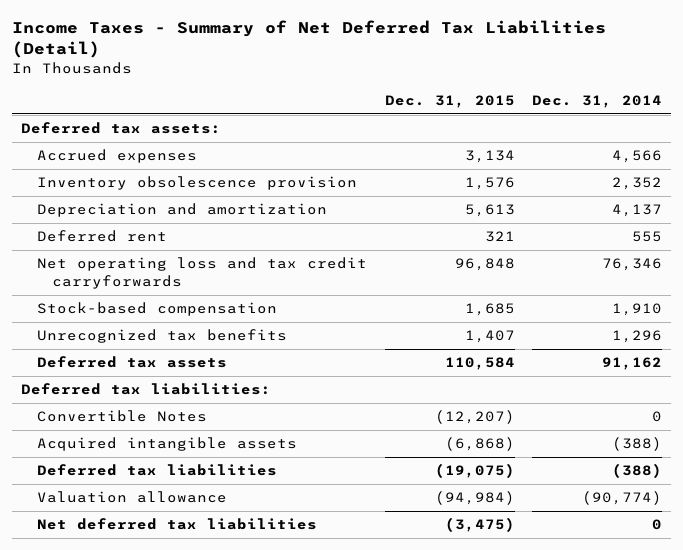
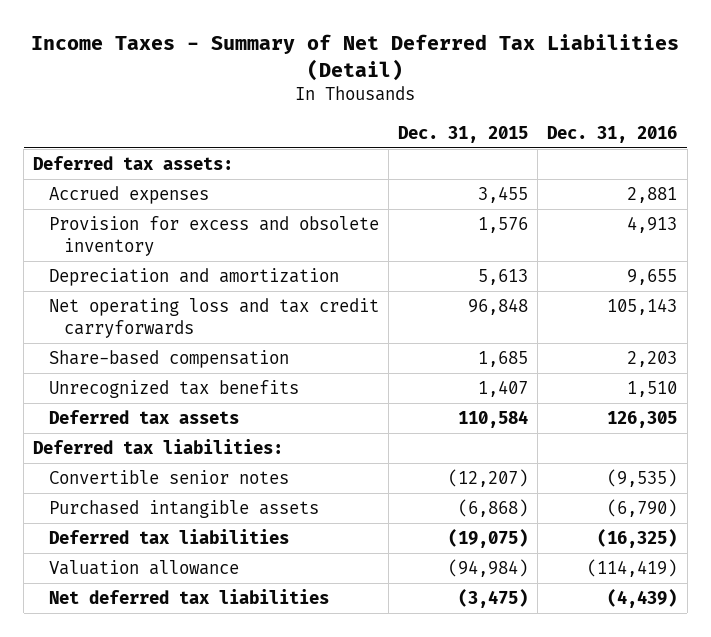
[532,94,663,108] Dec. 31, 2014 -> none
none -> [547,125,678,143] Dec. 31, 2016
[464,150,515,164] 3,134 -> [478,186,529,204] 3,455
[36,176,357,191] Inventory obsolescence provision -> [48,216,379,256] Provision for excess and obsolete inventory
[36,230,167,243] Deferred rent -> none
[36,302,277,317] Stock-based compensation -> [48,350,289,369] Share-based compensation
[36,410,207,423] Convertible Notes -> [48,470,289,485] Convertible senior notes
[36,437,297,452] Acquired intangible assets -> [48,500,319,519] Purchased intangible assets

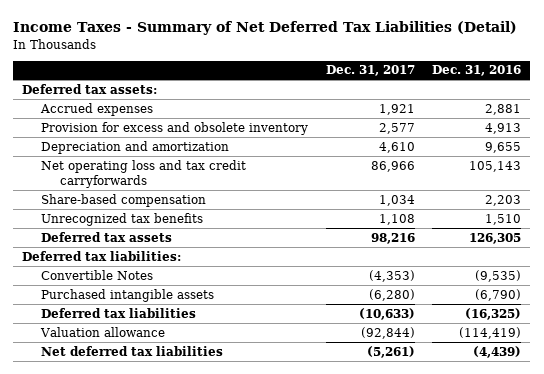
[398,125,529,143] Dec. 31, 2015 -> none
none -> [325,65,415,77] Dec. 31, 2017
[48,470,289,485] Convertible senior notes -> [41,269,154,280] Convertible Notes

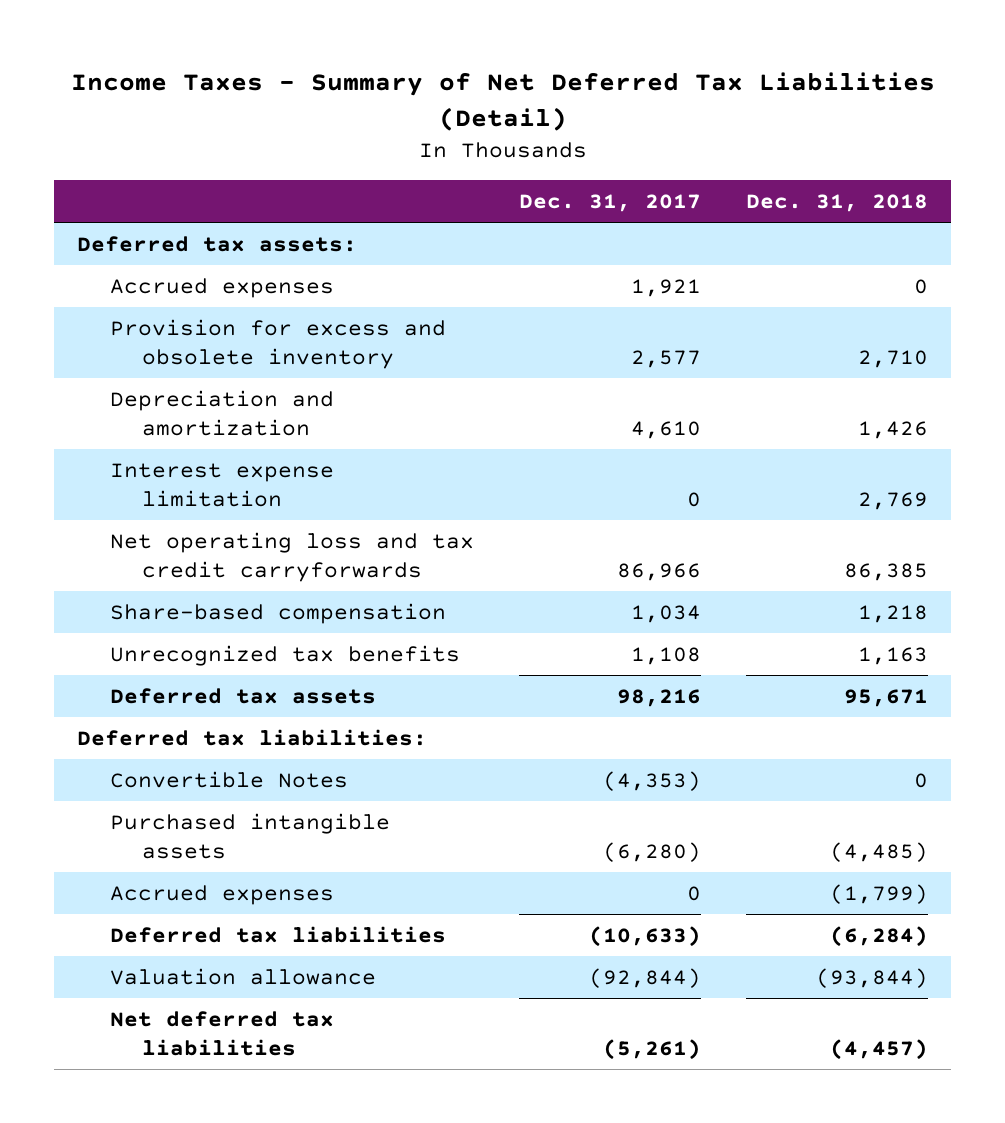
[432,65,522,77] Dec. 31, 2016 -> none
none -> [746,194,929,213] Dec. 31, 2018
none -> [109,462,334,508] Interest expense limitation
none -> [109,884,334,905] Accrued expenses

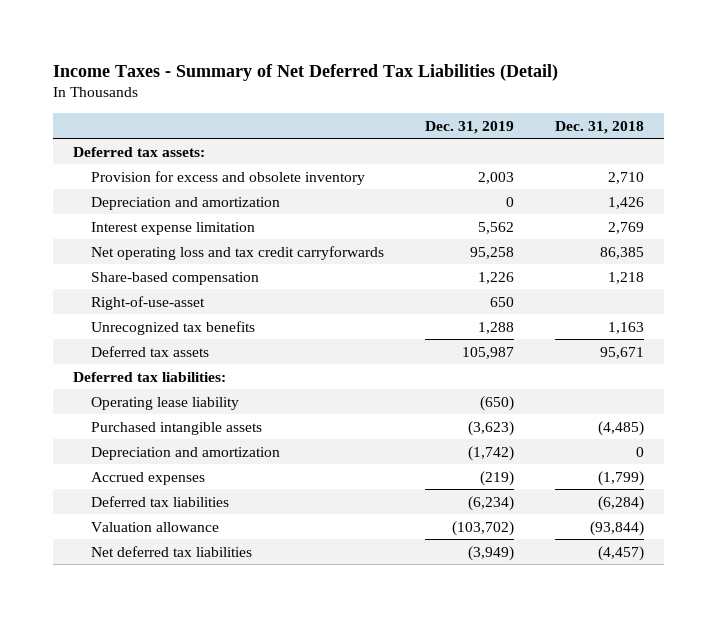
[518,194,701,213] Dec. 31, 2017 -> none
none -> [425,120,515,134] Dec. 31, 2019
[109,277,334,298] Accrued expenses -> none
none -> [91,295,206,310] Right-of-use-asset
[109,770,348,788] Convertible Notes -> none
none -> [91,396,240,410] Operating lease liability
none -> [91,446,281,460] Depreciation and amortization

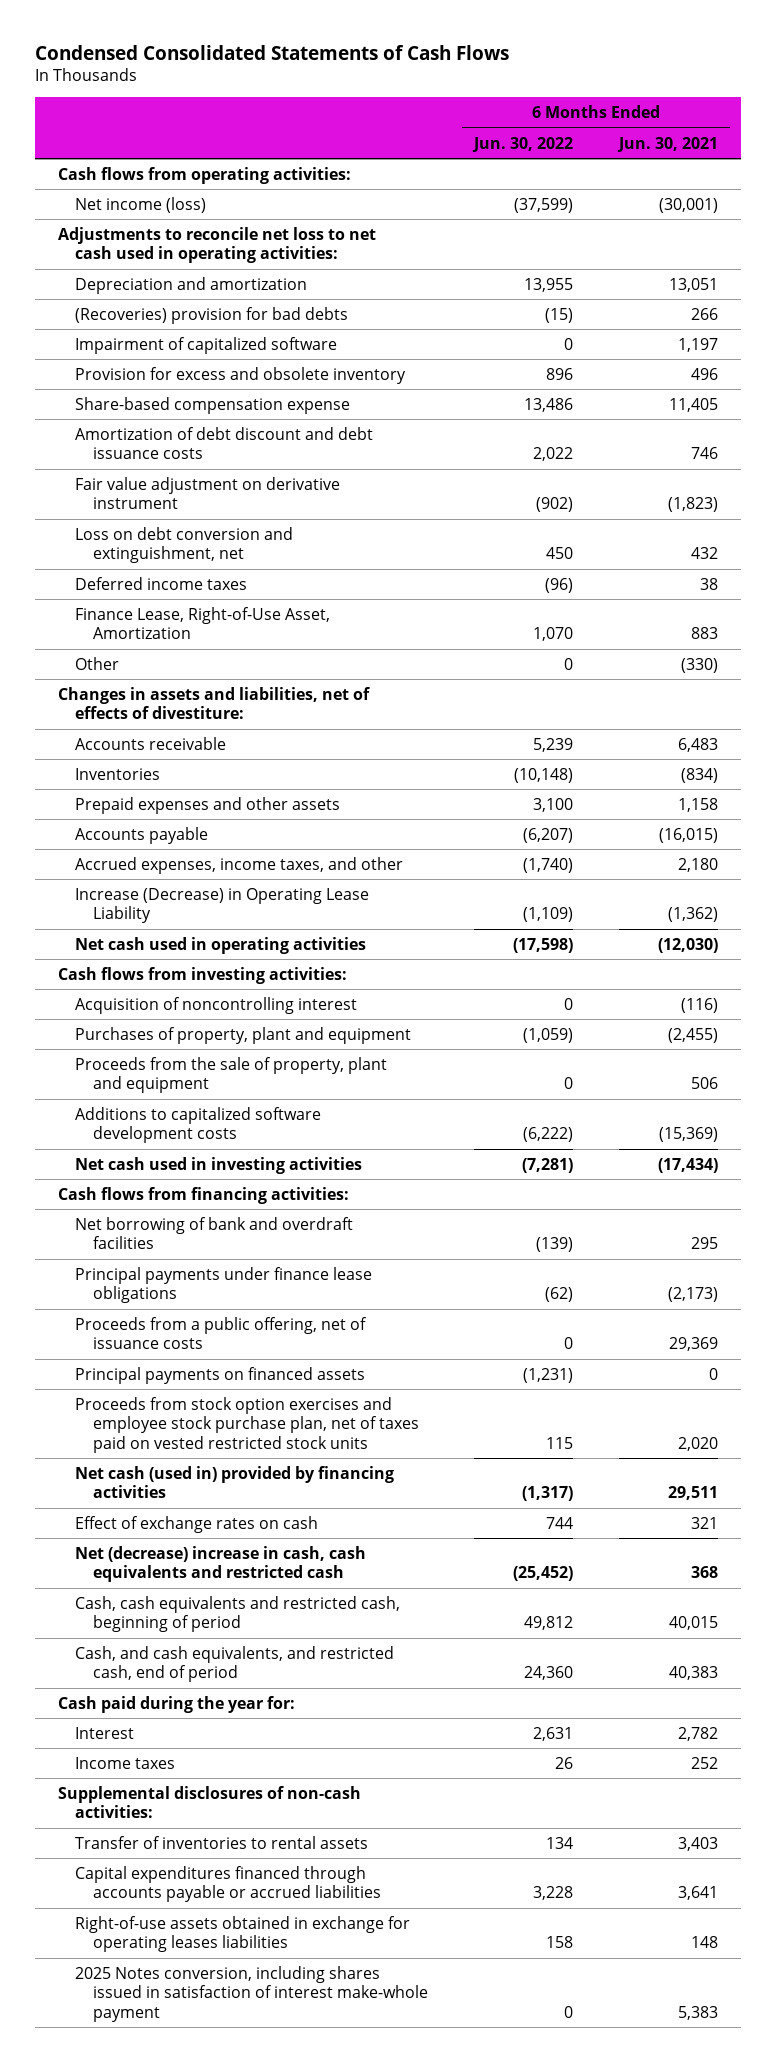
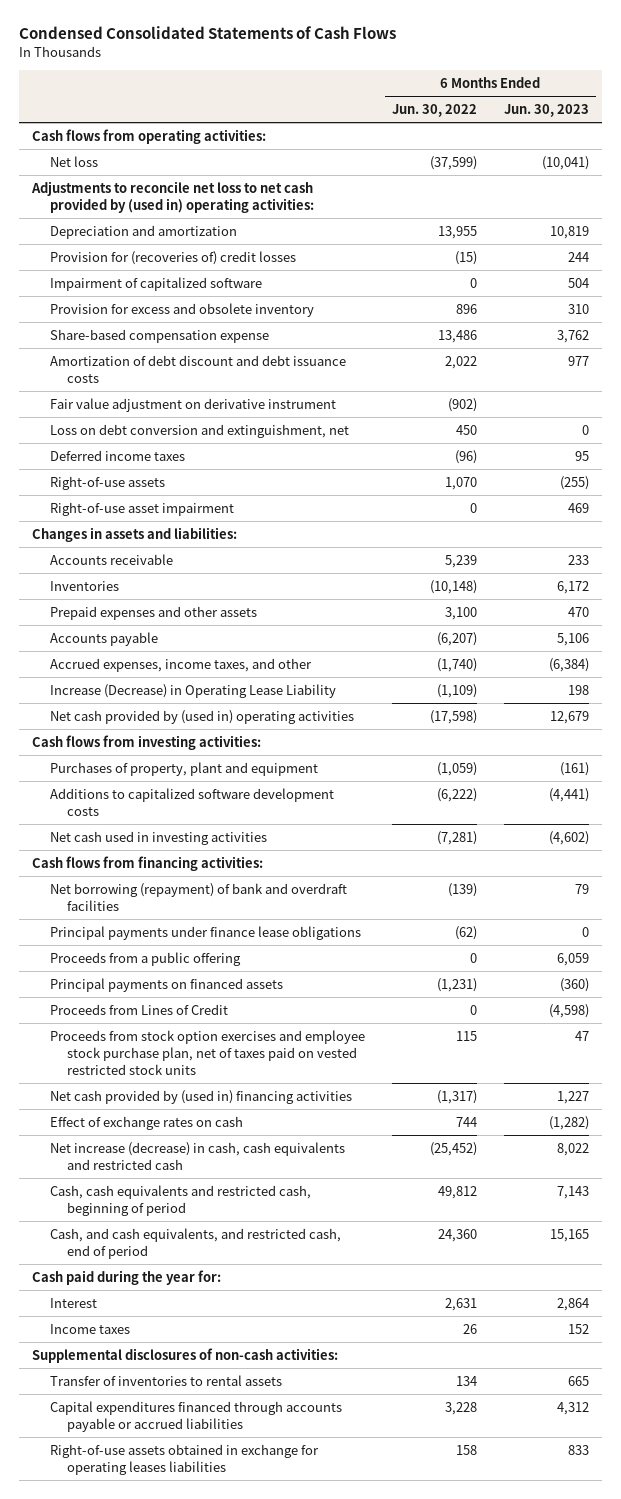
[617,136,719,152] Jun. 30, 2021 -> none
none -> [503,104,589,118] Jun. 30, 2023
[75,196,207,213] Net income (loss) -> [49,155,98,167] Net loss
[57,226,376,264] Adjustments to reconcile net loss to net cash used in operating activities: -> [31,180,314,213] Adjustments to reconcile net loss to net cash provided by (used in) operating activities:
[75,306,349,324] (Recoveries) provision for bad debts -> [49,250,296,265] Provision for (recoveries of) credit losses
[75,656,120,670] Other -> none
[75,606,331,640] Finance Lease, Right-of-Use Asset, Amortization -> [49,475,165,490] Right-of-use assets
none -> [49,501,234,516] Right-of-use asset impairment
[57,686,370,720] Changes in assets and liabilities, net of effects of divestiture: -> [32,526,238,542] Changes in assets and liabilities:
[75,936,367,954] Net cash used in operating activities -> [49,709,354,724] Net cash provided by (used in) operating activities
[75,996,358,1014] Acquisition of noncontrolling interest -> none
[75,1056,388,1094] Proceeds from the sale of property, plant and equipment -> none
[75,1216,354,1250] Net borrowing of bank and overdraft facilities -> [49,882,347,911] Net borrowing (repayment) of bank and overdraft facilities
[75,1316,368,1350] Proceeds from a public offering, net of issuance costs -> [49,951,241,966] Proceeds from a public offering
none -> [49,1003,228,1015] Proceeds from Lines of Credit
[75,1465,395,1499] Net cash (used in) provided by financing activities -> [49,1089,352,1104] Net cash provided by (used in) financing activities
[75,1545,367,1583] Net (decrease) increase in cash, cash equivalents and restricted cash -> [49,1141,345,1170] Net increase (decrease) in cash, cash equivalents and restricted cash
[75,1965,428,2022] 2025 Notes conversion, including shares issued in satisfaction of interest make-whole payment -> none

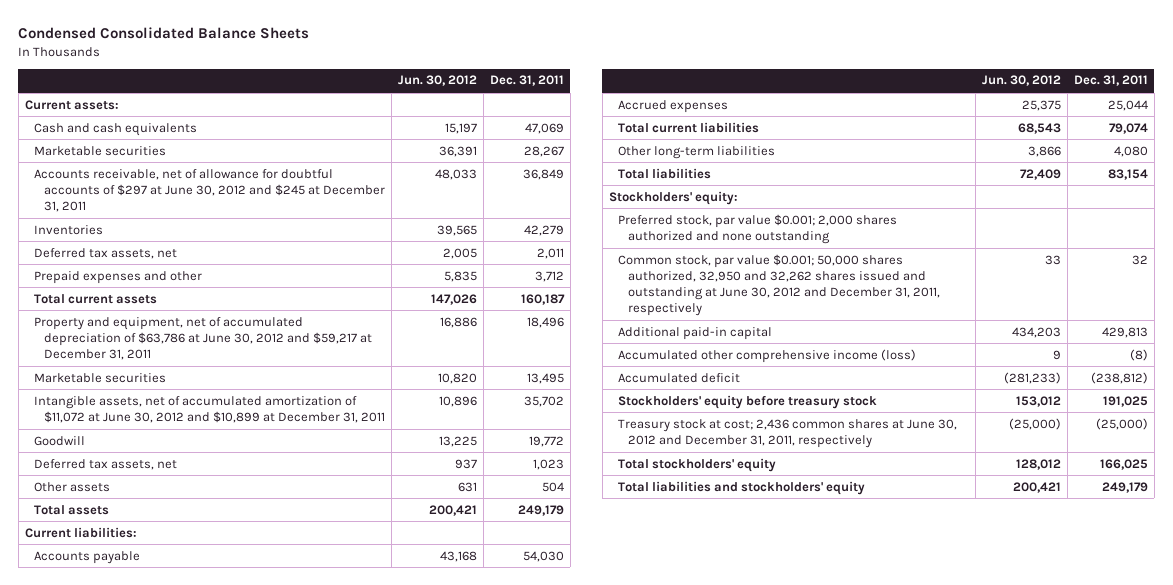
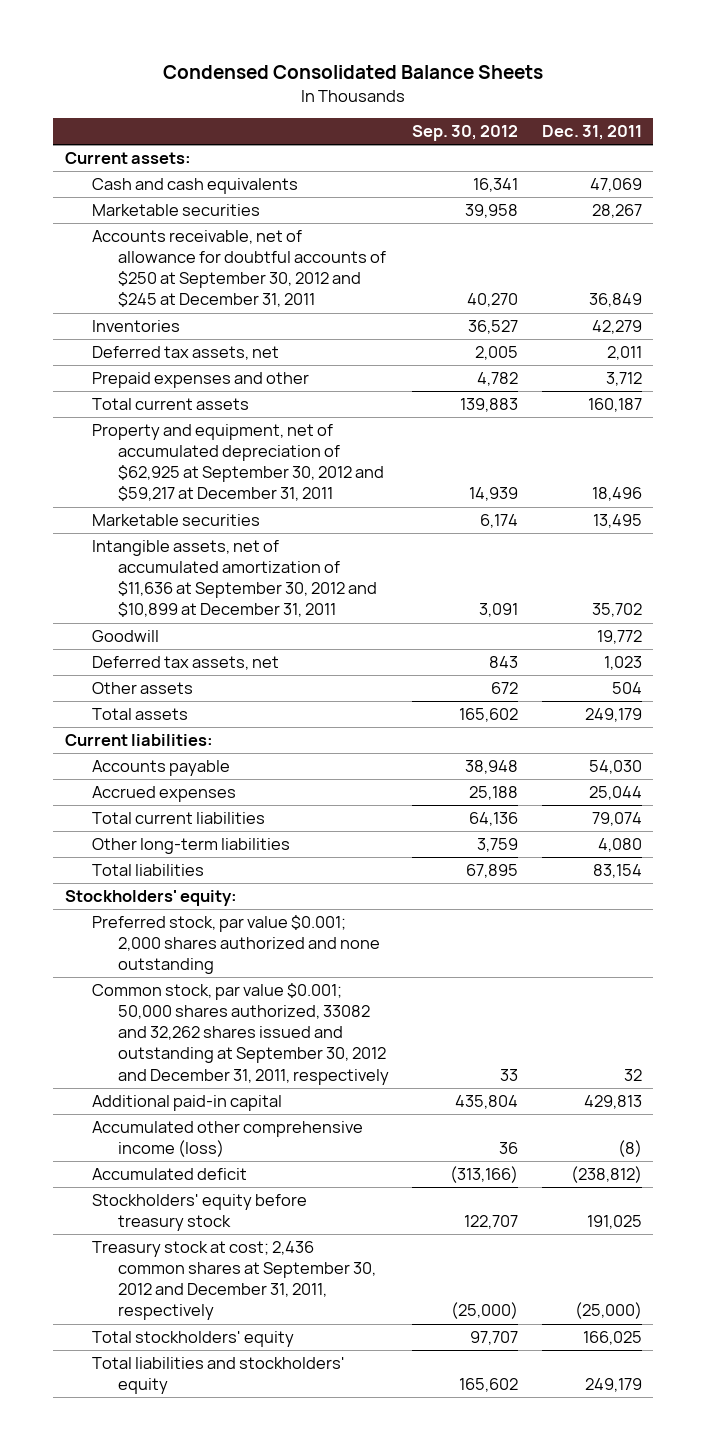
[397,75,477,87] Jun. 30, 2012 -> none
none -> [412,125,519,142] Sep. 30, 2012
[34,168,385,212] Accounts receivable, net of allowance for doubtful accounts of $297 at June 30, 2012 and $245 at December 31, 2011 -> [91,230,386,308] Accounts receivable, net of allowance for doubtful accounts of $250 at September 30, 2012 and $245 at December 31, 2011
[34,316,372,360] Property and equipment, net of accumulated depreciation of $63,786 at June 30, 2012 and $59,217 at December 31, 2011 -> [91,424,384,502] Property and equipment, net of accumulated depreciation of $62,925 at September 30, 2012 and $59,217 at December 31, 2011
[34,395,385,423] Intangible assets, net of accumulated amortization of $11,072 at June 30, 2012 and $10,899 at December 31, 2011 -> [91,540,377,618] Intangible assets, net of accumulated amortization of $11,636 at September 30, 2012 and $10,899 at December 31, 2011
[618,253,940,317] Common stock, par value $0.001; 50,000 shares authorized, 32,950 and 32,262 shares issued and outstanding at June 30, 2012 and December 31, 2011, respectively -> [91,983,389,1085] Common stock, par value $0.001; 50,000 shares authorized, 33082 and 32,262 shares issued and outstanding at September 30, 2012 and December 31, 2011, respectively
[618,418,958,448] Treasury stock at cost; 2,436 common shares at June 30, 2012 and December 31, 2011, respectively -> [91,1241,376,1321] Treasury stock at cost; 2,436 common shares at September 30, 2012 and December 31, 2011, respectively

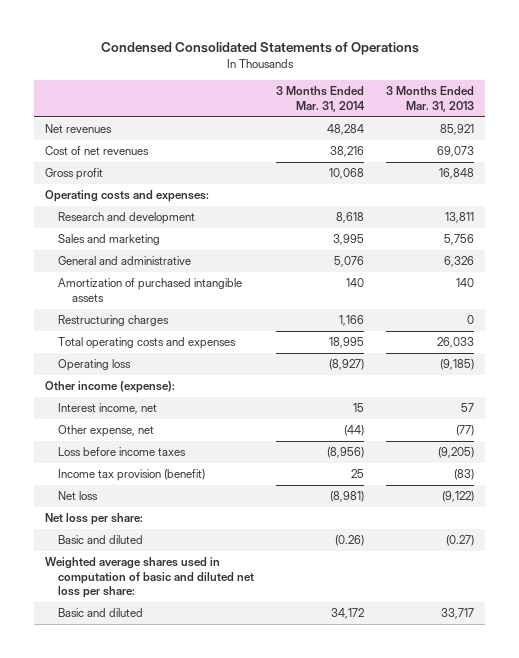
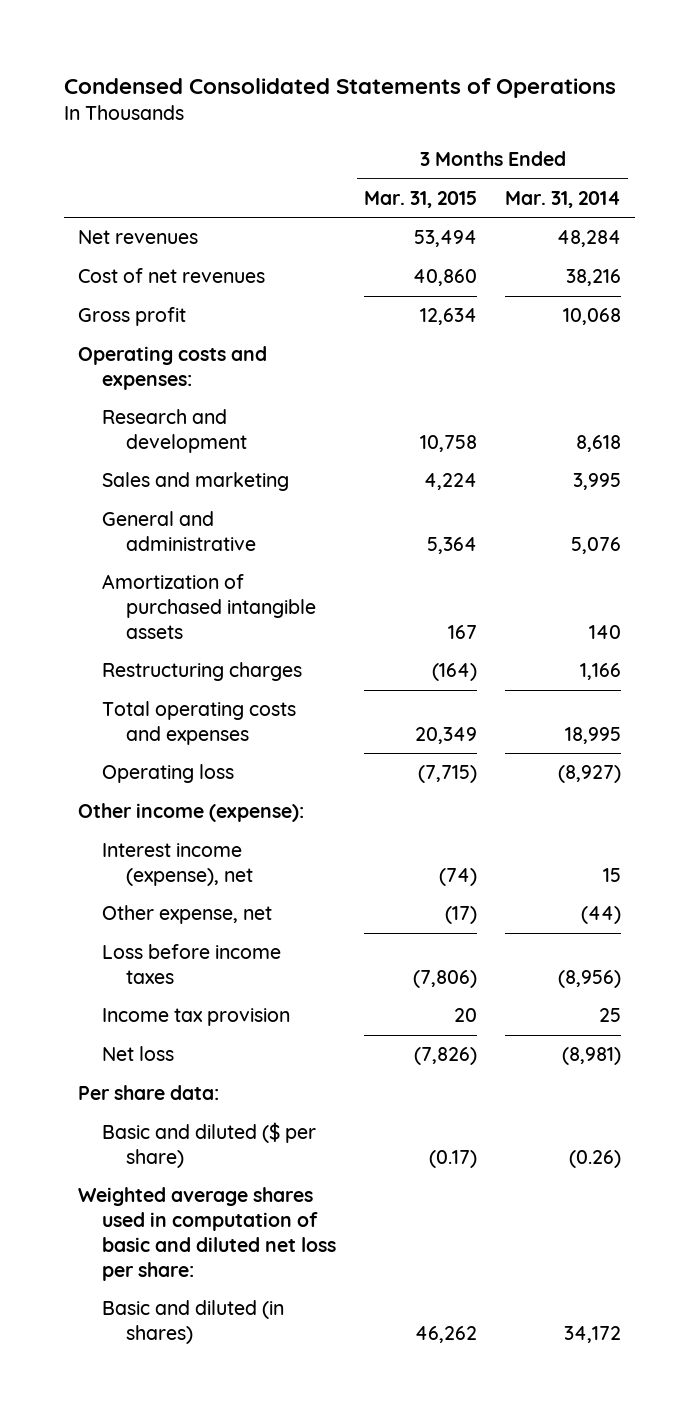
[386,86,475,112] 3 Months Ended Mar. 31, 2013 -> none
none -> [364,190,478,208] Mar. 31, 2015
[58,403,158,415] Interest income, net -> [101,843,253,887] Interest income (expense), net
[58,469,206,482] Income tax provision (benefit) -> [101,1008,290,1027] Income tax provision
[45,513,144,526] Net loss per share: -> [77,1085,219,1101] Per share data:
[58,535,144,545] Basic and diluted -> [101,1122,316,1169] Basic and diluted ($ per share)
[58,608,144,618] Basic and diluted -> [101,1300,284,1345] Basic and diluted (in shares)

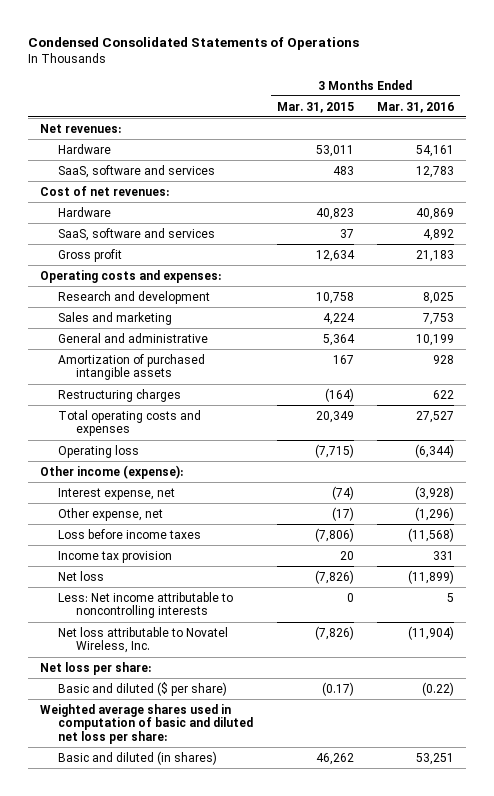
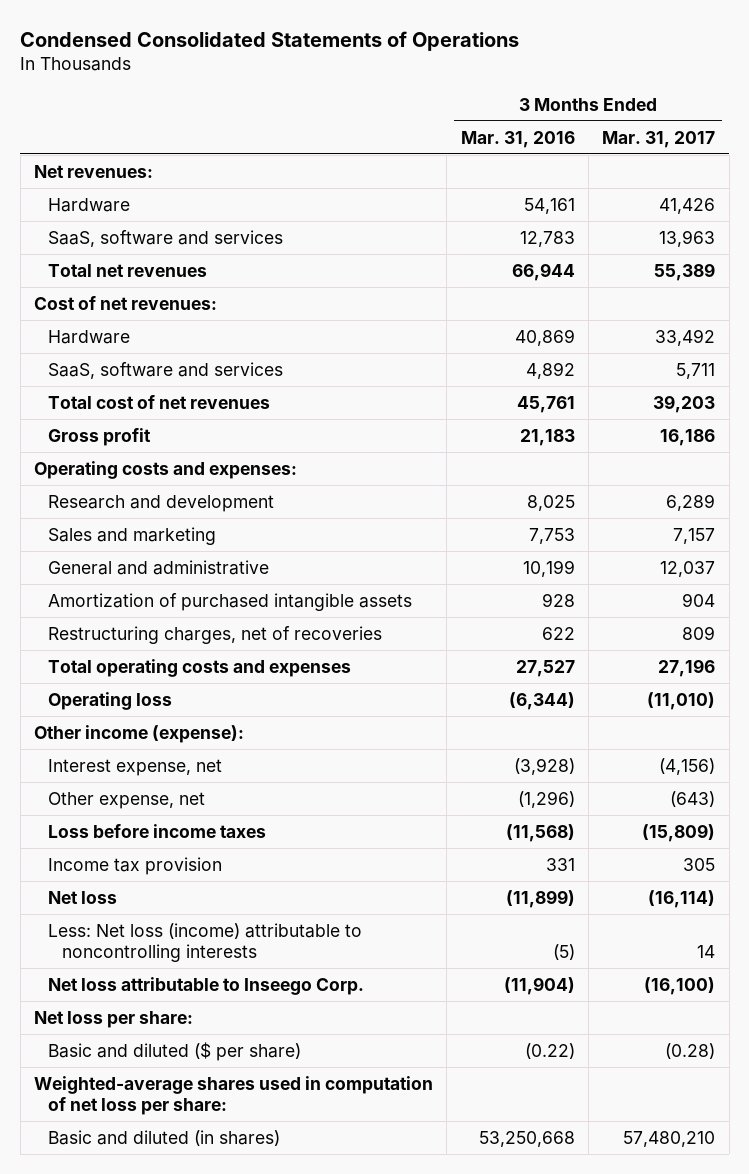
[276,101,354,113] Mar. 31, 2015 -> none
none -> [602,130,716,148] Mar. 31, 2017
none -> [47,263,207,277] Total net revenues
none -> [47,394,270,409] Total cost of net revenues
[58,388,182,402] Restructuring charges -> [47,625,382,644] Restructuring charges, net of recoveries
[58,591,234,619] Less: Net income attributable to noncontrolling interests -> [47,922,362,963] Less: Net loss (income) attributable to noncontrolling interests
[447,592,455,602] 5 -> [552,944,575,961] (5)
[58,626,229,654] Net loss attributable to Novatel Wireless, Inc. -> [47,976,364,995] Net loss attributable to Inseego Corp.
[39,703,254,745] Weighted average shares used in computation of basic and diluted net loss per share: -> [33,1075,433,1116] Weighted-average shares used in computation of net loss per share:
[416,752,455,765] 53,251 -> [478,1130,575,1147] 53,250,668

